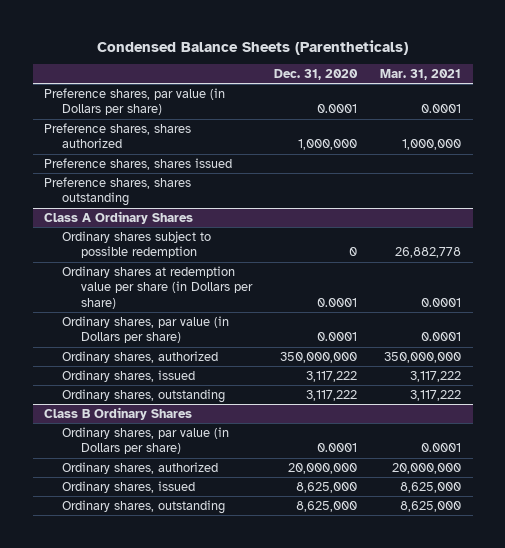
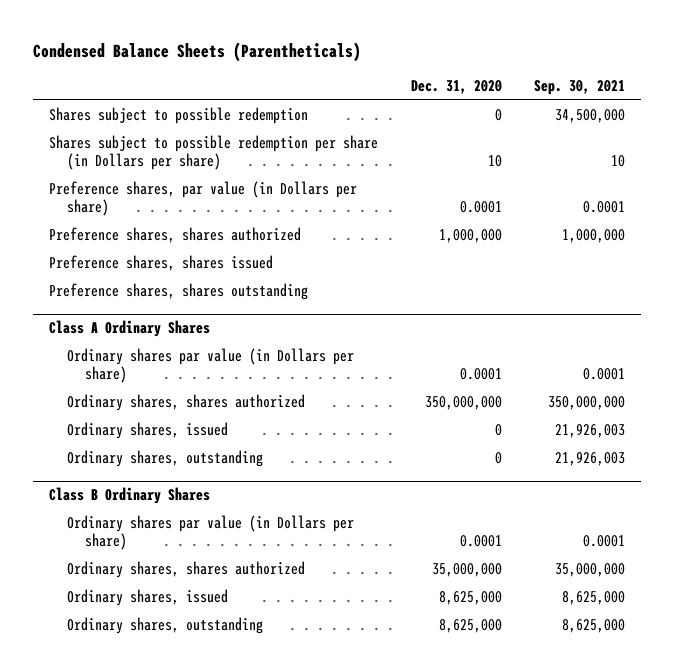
[380,69,462,81] Mar. 31, 2021 -> none
none -> [533,80,625,96] Sep. 30, 2021
none -> [49,107,309,125] Shares subject to possible redemption
none -> [49,135,379,171] Shares subject to possible redemption per share (in Dollars per share)
[62,230,212,259] Ordinary shares subject to possible redemption -> none
[62,265,253,310] Ordinary shares at redemption value per share (in Dollars per share) -> none
[62,315,230,344] Ordinary shares, par value (in Dollars per share) -> [67,348,355,384] Ordinary shares par value (in Dollars per share)
[62,350,219,363] Ordinary shares, authorized -> [67,394,306,412] Ordinary shares, shares authorized
[306,370,358,382] 3,117,222 -> [494,424,502,437] 0
[306,389,358,401] 3,117,222 -> [494,452,502,465] 0
[62,426,230,455] Ordinary shares, par value (in Dollars per share) -> [67,515,355,551] Ordinary shares par value (in Dollars per share)
[62,461,219,474] Ordinary shares, authorized -> [67,561,306,579] Ordinary shares, shares authorized
[288,462,358,474] 20,000,000 -> [431,563,502,578] 35,000,000

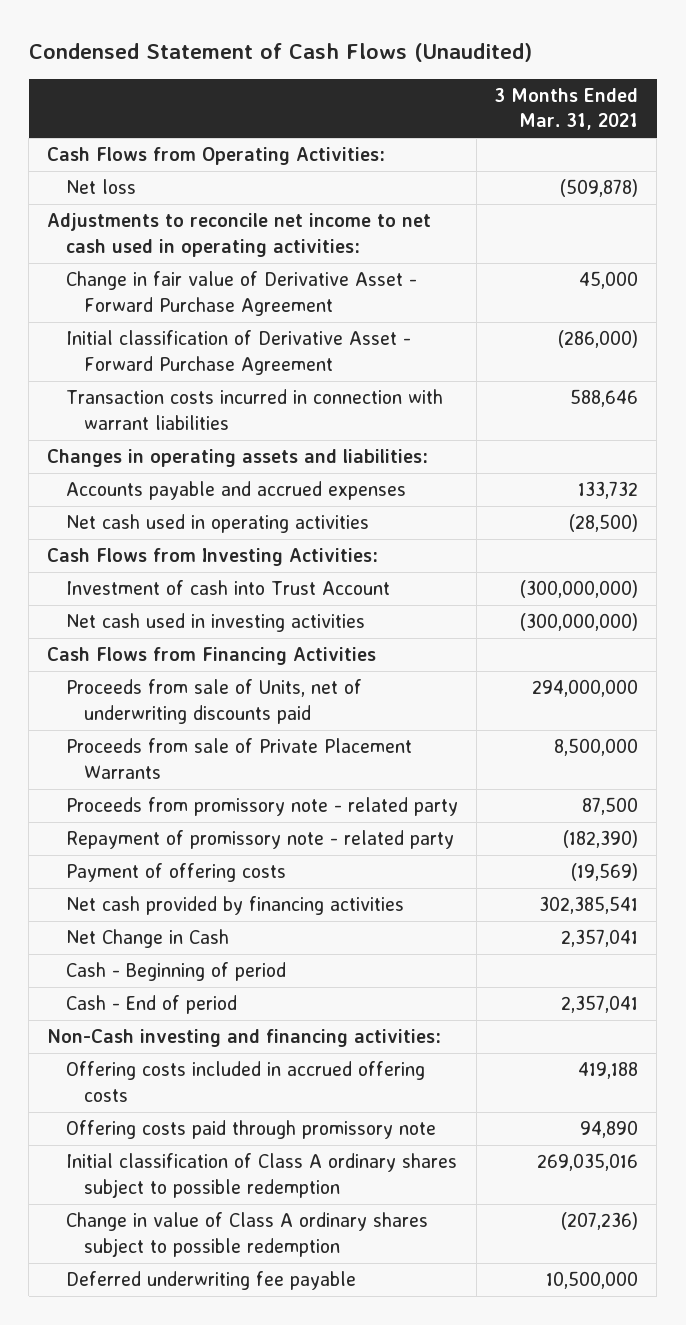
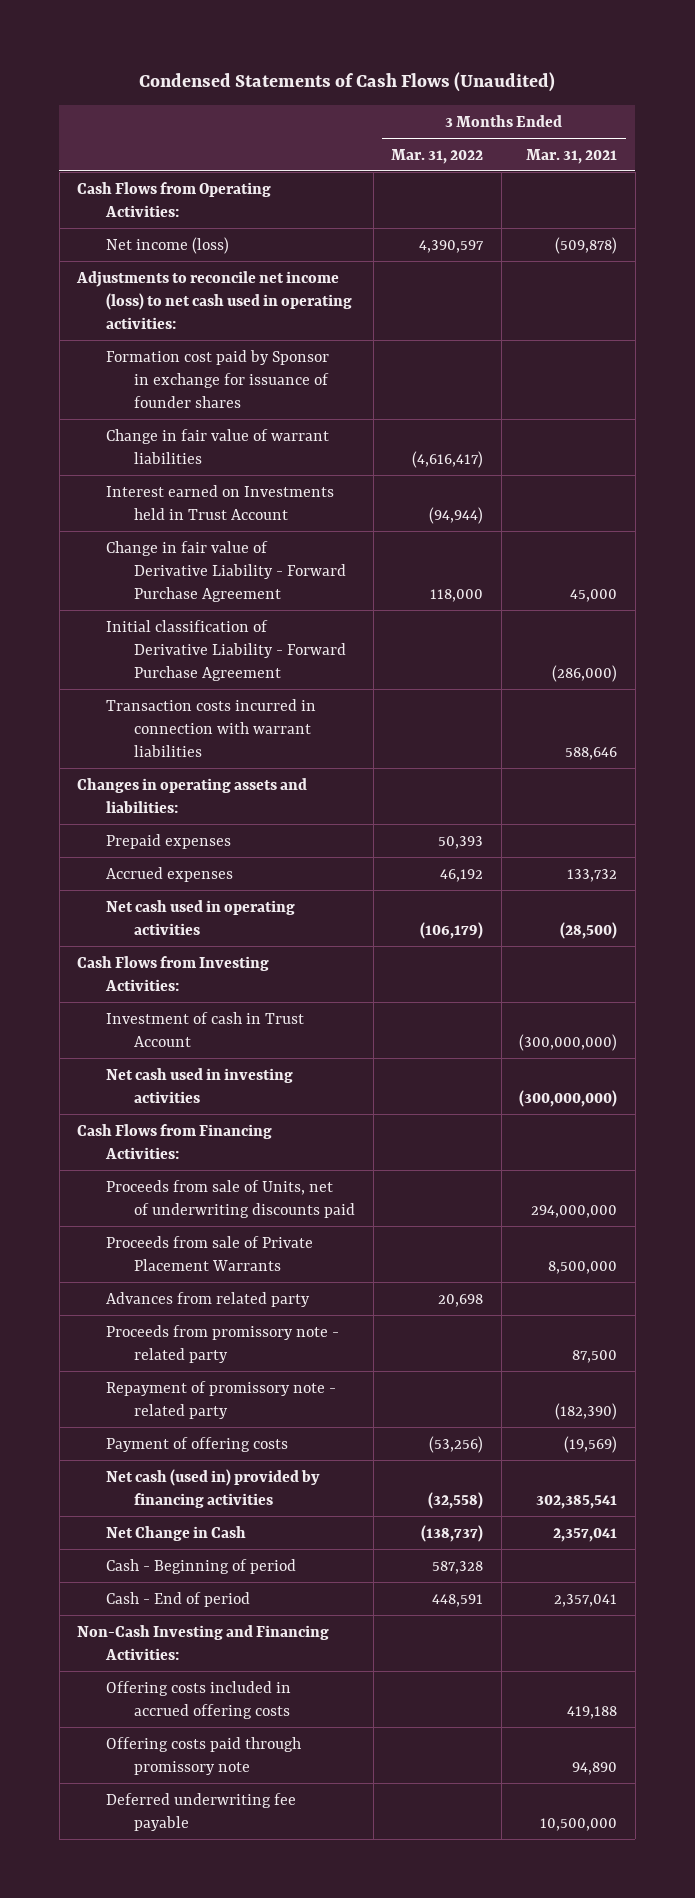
[28,43,532,63] Condensed Statement of Cash Flows (Unaudited) -> [139,72,556,93] Condensed Statements of Cash Flows (Unaudited)
none -> [391,148,484,164] Mar. 31, 2022
[65,179,136,195] Net loss -> [105,236,229,254] Net income (loss)
[47,213,432,257] Adjustments to reconcile net income to net cash used in operating activities: -> [76,270,352,329] Adjustments to reconcile net income (loss) to net cash used in operating activities:
none -> [105,349,330,408] Formation cost paid by Sponsor in exchange for issuance of founder shares
none -> [105,428,329,464] Change in fair value of warrant liabilities
none -> [105,484,334,520] Interest earned on Investments held in Trust Account
[65,271,417,316] Change in fair value of Derivative Asset - Forward Purchase Agreement -> [105,540,347,602] Change in fair value of Derivative Liability - Forward Purchase Agreement
[65,330,411,375] Initial classification of Derivative Asset - Forward Purchase Agreement -> [105,619,347,681] Initial classification of Derivative Liability - Forward Purchase Agreement
none -> [105,833,231,849] Prepaid expenses
[65,481,406,501] Accounts payable and accrued expenses -> [105,866,233,882] Accrued expenses
[65,580,390,596] Investment of cash into Trust Account -> [105,1011,304,1047] Investment of cash in Trust Account
[47,647,377,666] Cash Flows from Financing Activities -> [77,1123,273,1159] Cash Flows from Financing Activities:
none -> [105,1291,310,1307] Advances from related party
[65,896,404,916] Net cash provided by financing activities -> [105,1468,320,1508] Net cash (used in) provided by financing activities
[47,1029,442,1048] Non-Cash investing and financing activities: -> [77,1624,330,1660] Non-Cash Investing and Financing Activities:
[65,1153,457,1198] Initial classification of Class A ordinary shares subject to possible redemption -> none
[65,1212,428,1257] Change in value of Class A ordinary shares subject to possible redemption -> none

